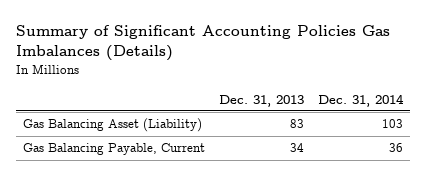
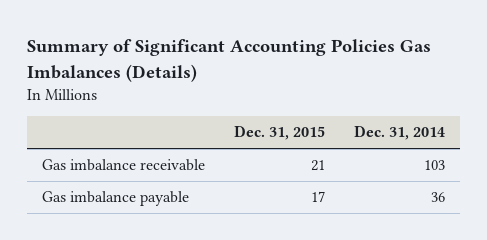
[218,94,304,107] Dec. 31, 2013 -> none
none -> [233,125,325,141] Dec. 31, 2015
[22,118,202,133] Gas Balancing Asset (Liability) -> [41,159,205,172] Gas imbalance receivable
[22,143,205,156] Gas Balancing Payable, Current -> [41,191,189,207] Gas imbalance payable

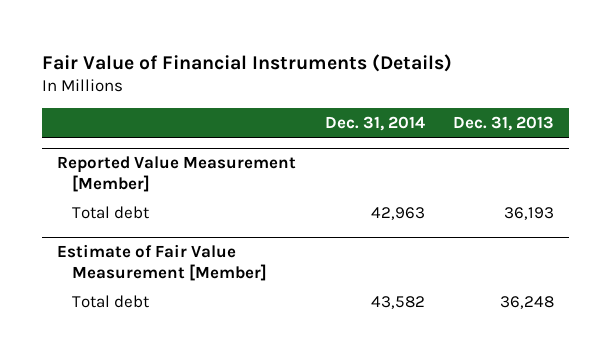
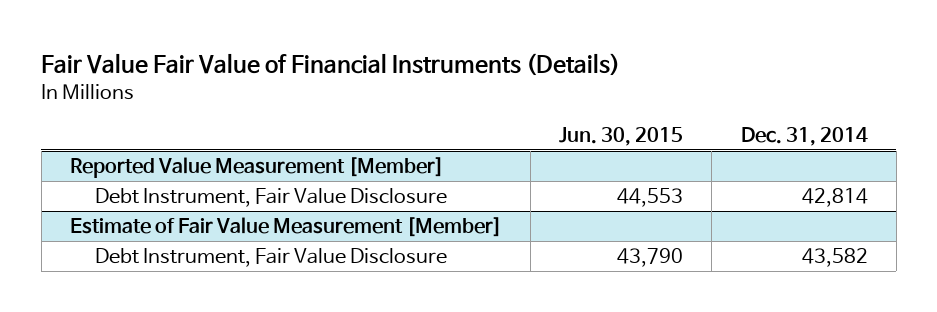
[42,53,453,72] Fair Value of Financial Instruments (Details) -> [41,53,621,77] Fair Value Fair Value of Financial Instruments (Details)
[453,116,555,132] Dec. 31, 2013 -> none
none -> [559,126,684,146] Jun. 30, 2015
[72,205,150,219] Total debt -> none
none -> [94,188,447,208] Debt Instrument, Fair Value Disclosure
[72,294,150,308] Total debt -> [94,248,447,268] Debt Instrument, Fair Value Disclosure

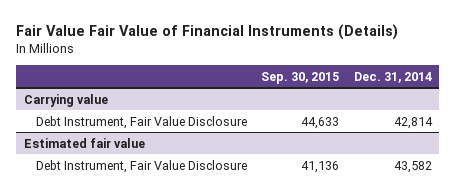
[559,126,684,146] Jun. 30, 2015 -> none
none -> [261,71,340,84] Sep. 30, 2015
[69,157,444,179] Reported Value Measurement [Member] -> [23,93,108,107] Carrying value
[69,217,502,238] Estimate of Fair Value Measurement [Member] -> [23,137,145,148] Estimated fair value

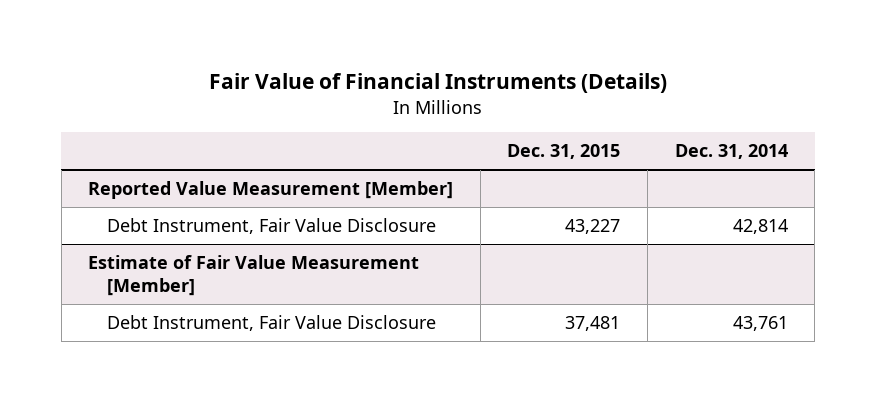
[16,23,399,40] Fair Value Fair Value of Financial Instruments (Details) -> [208,73,667,94] Fair Value of Financial Instruments (Details)
[261,71,340,84] Sep. 30, 2015 -> none
none -> [507,144,621,160] Dec. 31, 2015
[23,93,108,107] Carrying value -> [88,181,454,200] Reported Value Measurement [Member]
[23,137,145,148] Estimated fair value -> [88,255,420,296] Estimate of Fair Value Measurement [Member]
[394,160,433,173] 43,582 -> [732,316,788,332] 43,761

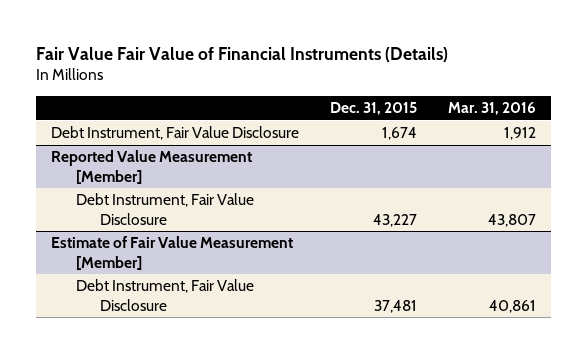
[208,73,667,94] Fair Value of Financial Instruments (Details) -> [35,46,448,62] Fair Value Fair Value of Financial Instruments (Details)
[674,144,788,160] Dec. 31, 2014 -> none
none -> [447,102,536,116] Mar. 31, 2016
none -> [51,126,300,141] Debt Instrument, Fair Value Disclosure

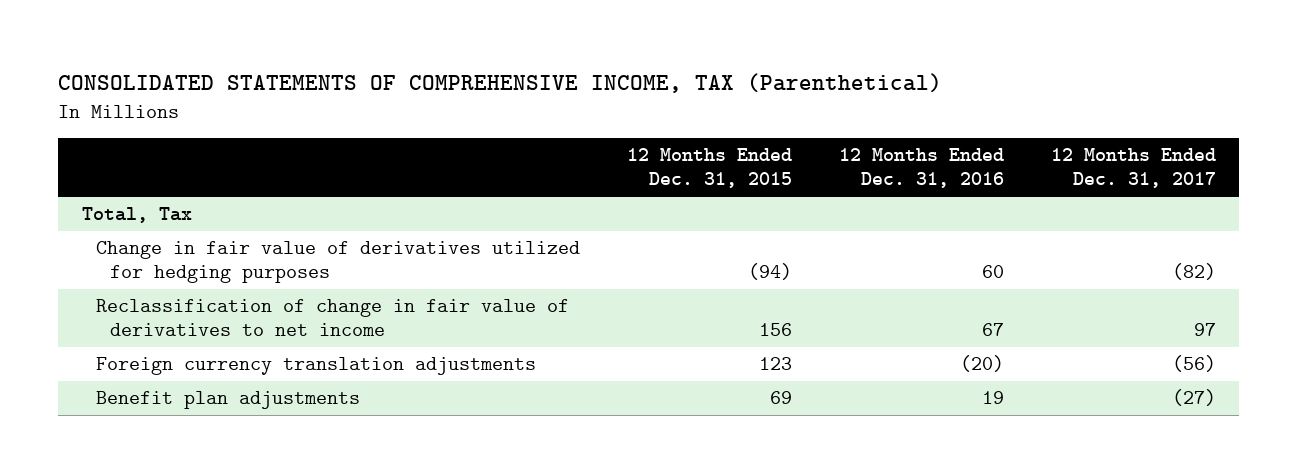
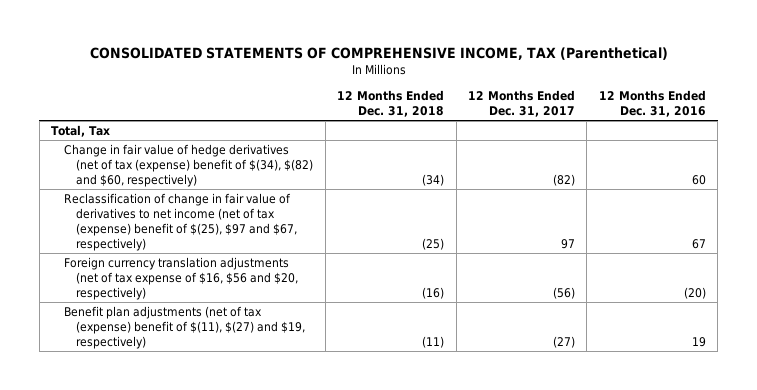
[626,148,792,189] 12 Months Ended Dec. 31, 2015 -> none
none -> [337,90,445,118] 12 Months Ended Dec. 31, 2018
[96,241,581,284] Change in fair value of derivatives utilized for hedging purposes -> [63,143,314,188] Change in fair value of hedge derivatives (net of tax (expense) benefit of $(34), $(82) and $60, respectively)
[96,299,570,337] Reclassification of change in fair value of derivatives to net income -> [63,192,298,252] Reclassification of change in fair value of derivatives to net income (net of tax (expense) benefit of $(25), $97 and $67, respectively)
[96,357,537,376] Foreign currency translation adjustments -> [63,256,299,301] Foreign currency translation adjustments (net of tax expense of $16, $56 and $20, respectively)
[96,391,361,410] Benefit plan adjustments -> [63,305,306,350] Benefit plan adjustments (net of tax (expense) benefit of $(11), $(27) and $19, respectively)

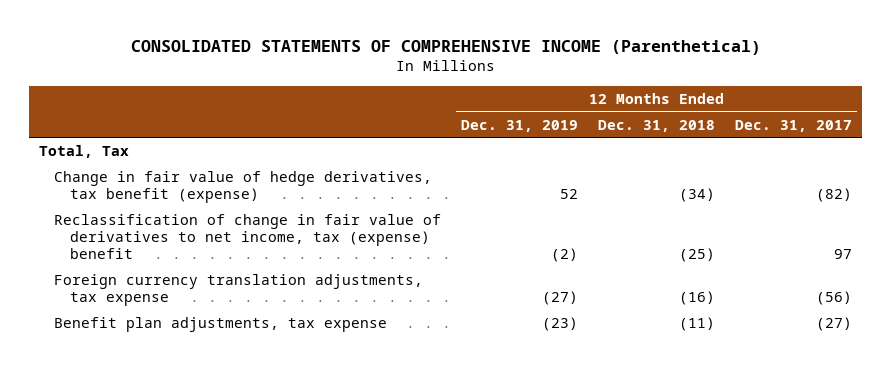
[89,47,668,61] CONSOLIDATED STATEMENTS OF COMPREHENSIVE INCOME, TAX (Parenthetical) -> [130,39,761,55] CONSOLIDATED STATEMENTS OF COMPREHENSIVE INCOME (Parenthetical)
[598,90,706,118] 12 Months Ended Dec. 31, 2016 -> none
none -> [461,119,579,132] Dec. 31, 2019
[63,143,314,188] Change in fair value of hedge derivatives (net of tax (expense) benefit of $(34), $(82) and $60, respectively) -> [54,171,433,204] Change in fair value of hedge derivatives, tax benefit (expense)
[63,192,298,252] Reclassification of change in fair value of derivatives to net income (net of tax (expense) benefit of $(25), $97 and $67, respectively) -> [54,214,442,260] Reclassification of change in fair value of derivatives to net income, tax (expense) benefit
[63,256,299,301] Foreign currency translation adjustments (net of tax expense of $16, $56 and $20, respectively) -> [54,274,424,307] Foreign currency translation adjustments, tax expense
[63,305,306,350] Benefit plan adjustments (net of tax (expense) benefit of $(11), $(27) and $19, respectively) -> [54,317,388,333] Benefit plan adjustments, tax expense

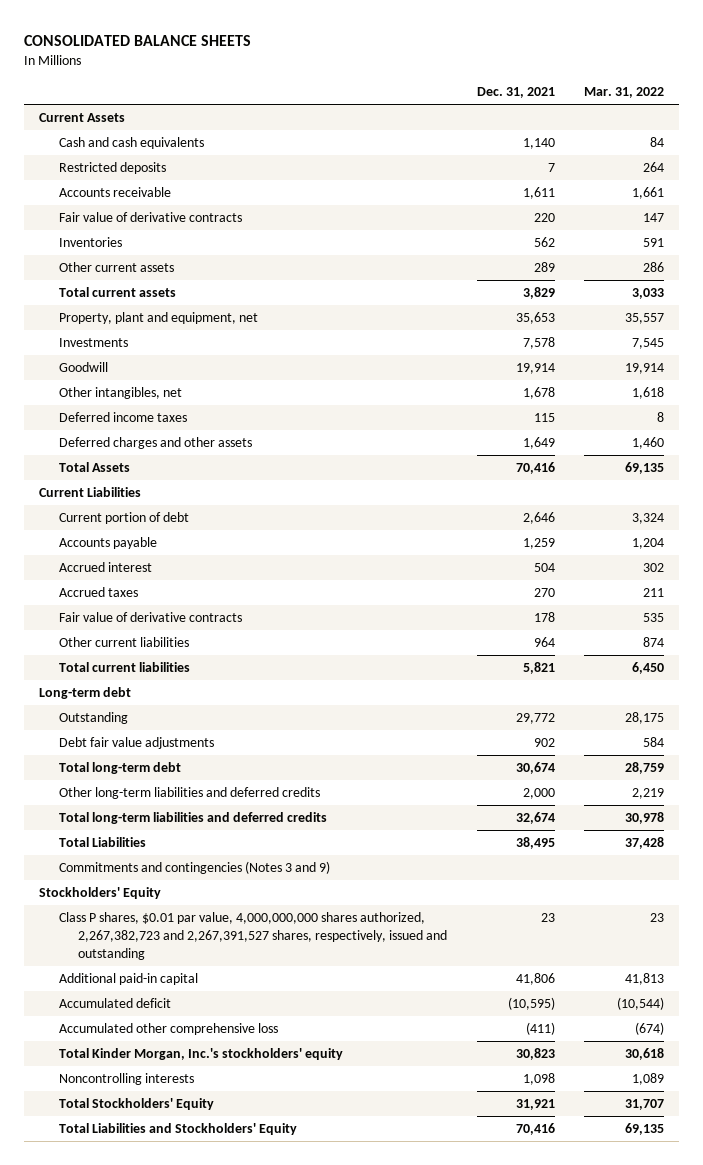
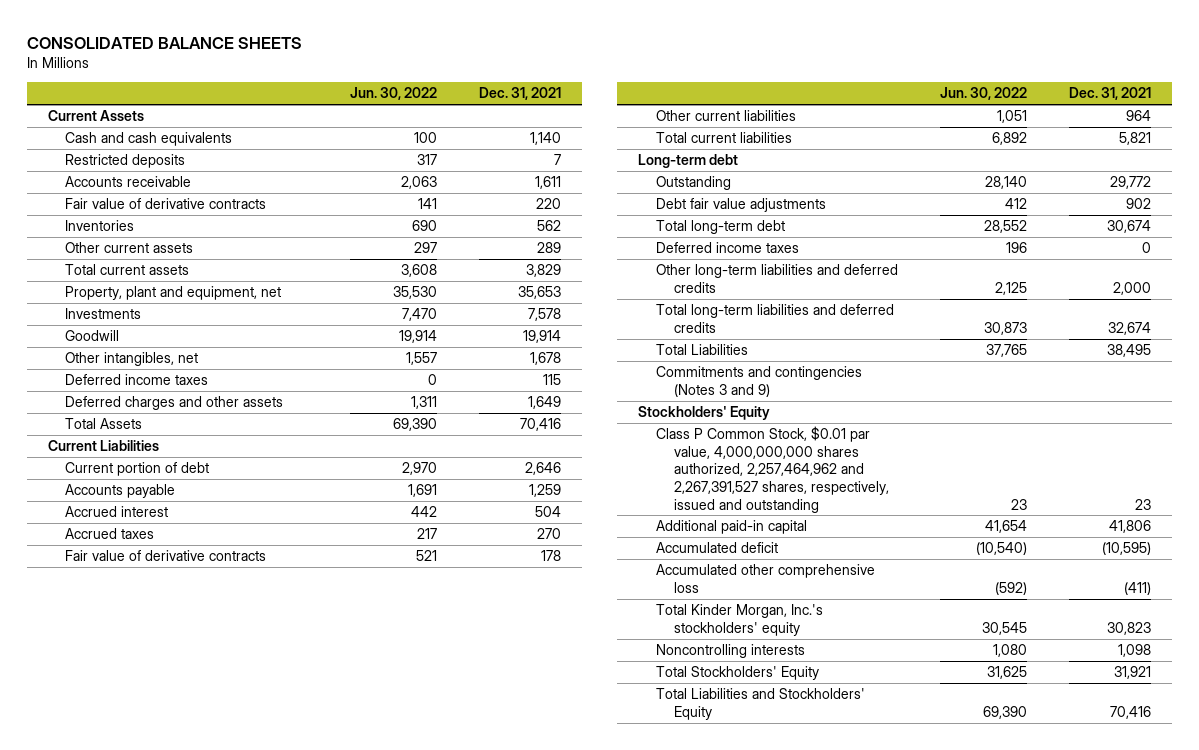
[584,87,665,99] Mar. 31, 2022 -> none
none -> [349,87,437,101] Jun. 30, 2022
none -> [655,242,799,254] Deferred income taxes
[58,912,448,960] Class P shares, $0.01 par value, 4,000,000,000 shares authorized, 2,267,382,723 and 2,267,391,527 shares, respectively, issued and outstanding -> [655,426,889,513] Class P Common Stock, $0.01 par value, 4,000,000,000 shares authorized, 2,257,464,962 and 2,267,391,527 shares, respectively, issued and outstanding

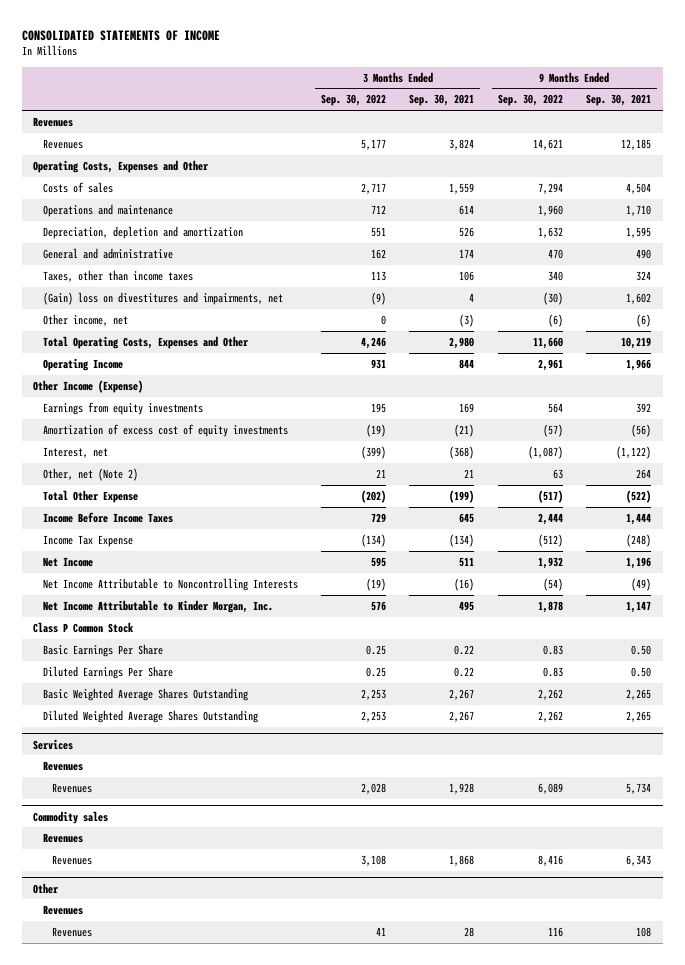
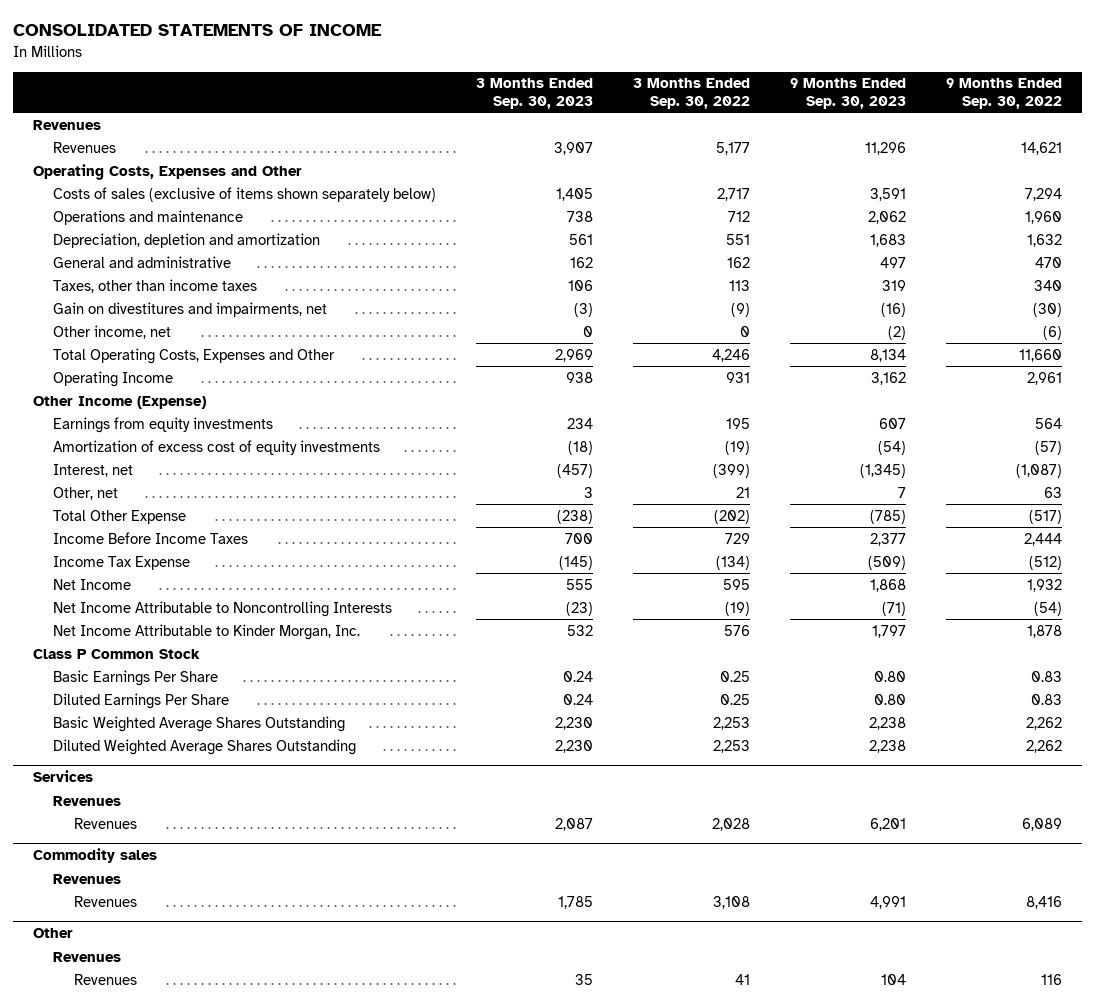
[409,94,475,107] Sep. 30, 2021 -> none
[586,94,652,107] Sep. 30, 2021 -> none
none -> [476,78,594,110] 3 Months Ended Sep. 30, 2023
none -> [790,78,907,110] 9 Months Ended Sep. 30, 2023
[42,181,113,193] Costs of sales -> [53,186,437,202] Costs of sales (exclusive of items shown separately below)
[42,291,283,305] (Gain) loss on divestitures and impairments, net -> [53,301,328,317] Gain on divestitures and impairments, net
[42,467,138,481] Other, net (Note 2) -> [53,486,119,500] Other, net

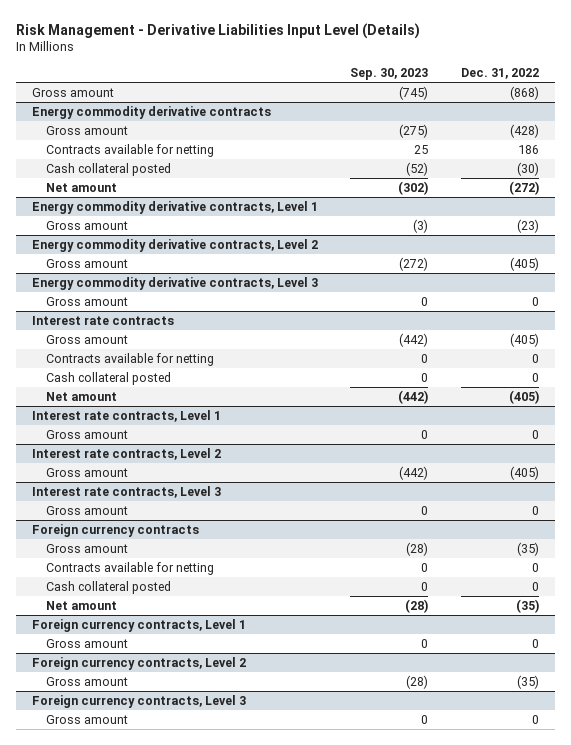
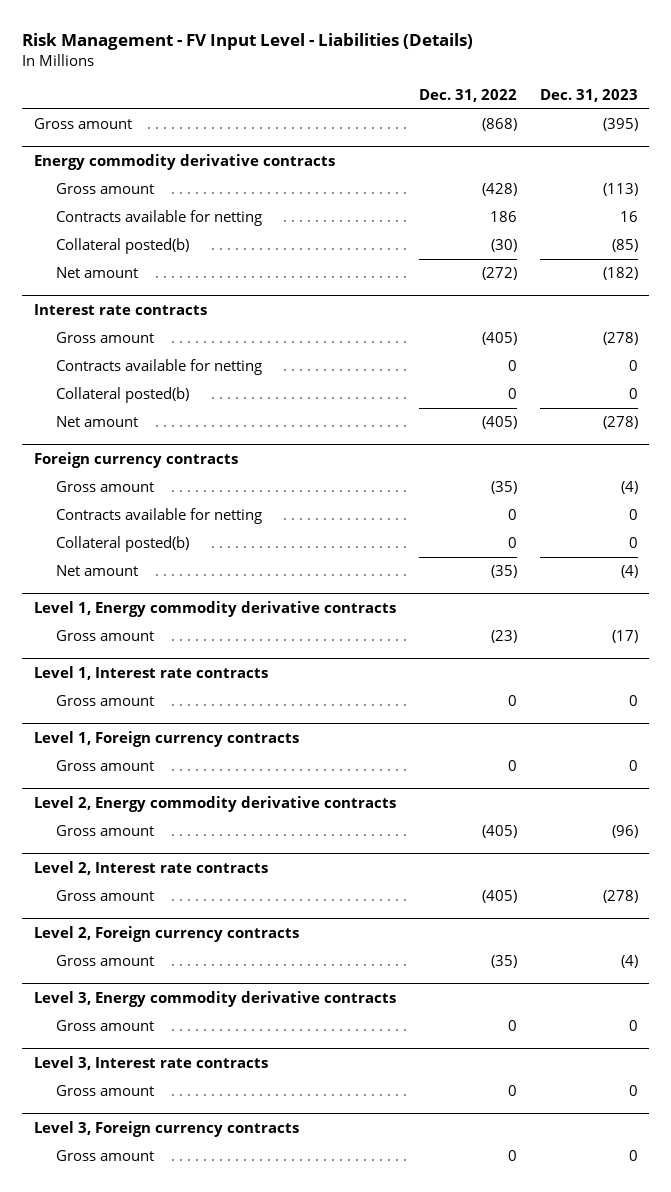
[15,22,420,39] Risk Management - Derivative Liabilities Input Level (Details) -> [22,32,474,50] Risk Management - FV Input Level - Liabilities (Details)
[350,68,429,81] Sep. 30, 2023 -> none
none -> [539,89,638,103] Dec. 31, 2023
[45,162,171,176] Cash collateral posted -> [56,238,190,255] Collateral posted(b)
[31,200,318,214] Energy commodity derivative contracts, Level 1 -> none
[45,220,128,230] Gross amount -> none
[31,238,318,252] Energy commodity derivative contracts, Level 2 -> none
[45,258,128,268] Gross amount -> none
[31,276,318,290] Energy commodity derivative contracts, Level 3 -> none
[45,296,128,306] Gross amount -> none
[45,371,171,385] Cash collateral posted -> [56,387,190,404] Collateral posted(b)
[31,409,221,422] Interest rate contracts, Level 1 -> none
[45,429,128,439] Gross amount -> none
[31,447,221,460] Interest rate contracts, Level 2 -> none
[45,467,128,477] Gross amount -> none
[31,485,221,498] Interest rate contracts, Level 3 -> none
[45,505,128,515] Gross amount -> none
[45,580,171,594] Cash collateral posted -> [56,536,190,553] Collateral posted(b)
[31,618,246,632] Foreign currency contracts, Level 1 -> none
none -> [33,601,396,618] Level 1, Energy commodity derivative contracts
none -> [56,630,155,642] Gross amount
none -> [33,666,268,681] Level 1, Interest rate contracts
none -> [33,731,299,748] Level 1, Foreign currency contracts
none -> [56,760,155,772] Gross amount
none -> [33,796,396,813] Level 2, Energy commodity derivative contracts
none -> [56,825,155,837] Gross amount
none -> [33,861,268,876] Level 2, Interest rate contracts
none -> [56,890,155,902] Gross amount
[31,656,246,670] Foreign currency contracts, Level 2 -> [33,926,299,943] Level 2, Foreign currency contracts
[31,694,246,708] Foreign currency contracts, Level 3 -> none
none -> [33,991,396,1008] Level 3, Energy commodity derivative contracts
none -> [33,1056,268,1071] Level 3, Interest rate contracts
none -> [56,1085,155,1097] Gross amount
none -> [33,1121,299,1138] Level 3, Foreign currency contracts
none -> [56,1150,155,1162] Gross amount

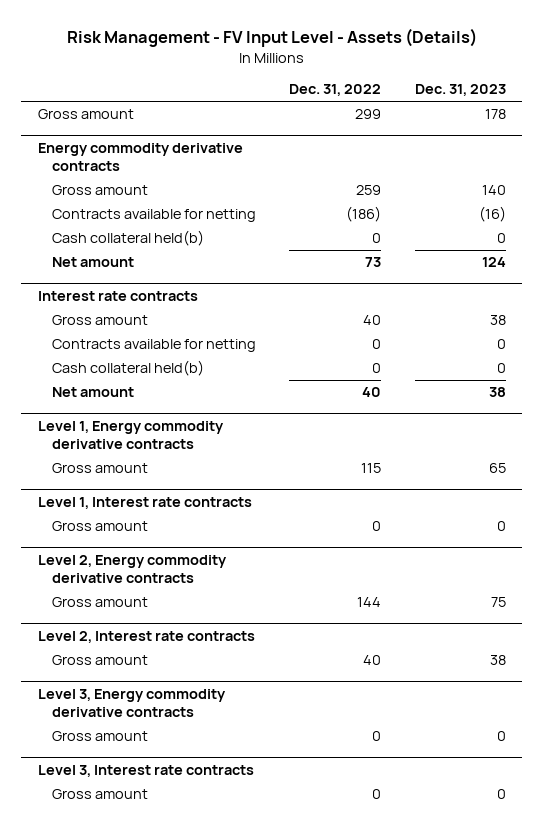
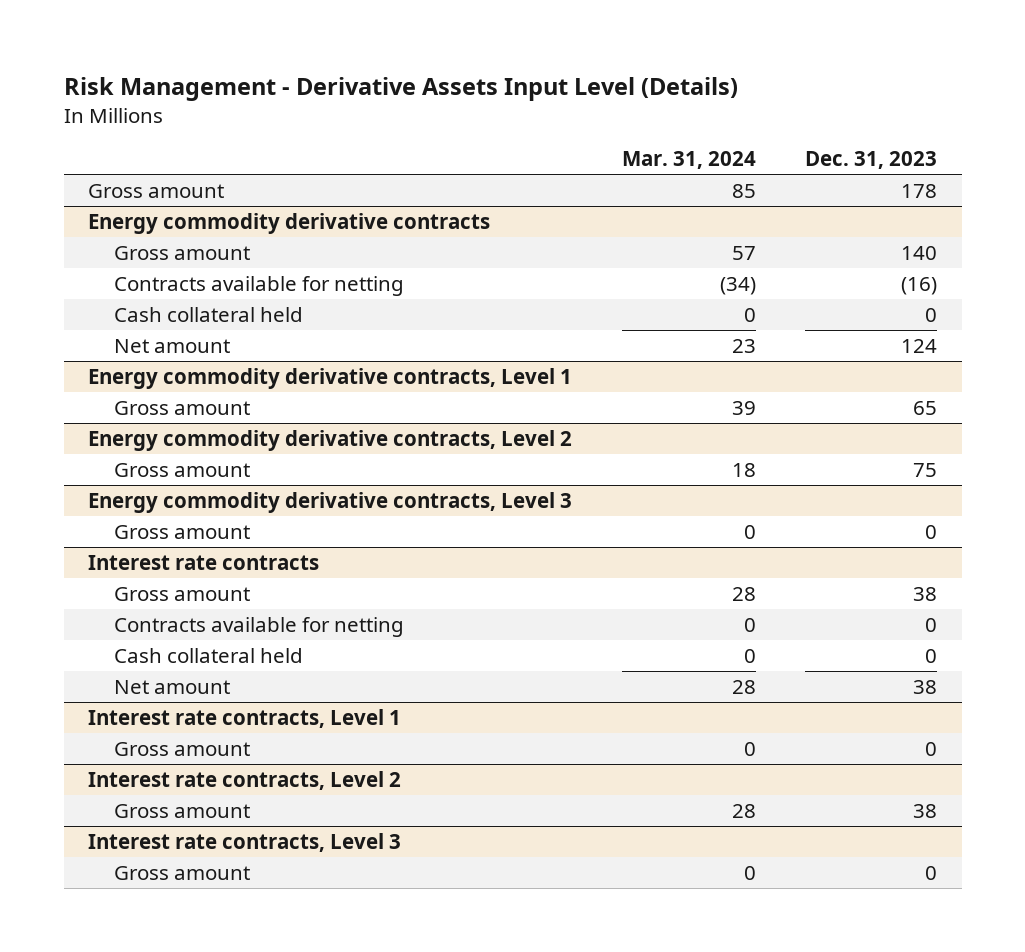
[66,28,477,48] Risk Management - FV Input Level - Assets (Details) -> [63,77,738,102] Risk Management - Derivative Assets Input Level (Details)
[289,84,382,97] Dec. 31, 2022 -> none
none -> [621,150,756,169] Mar. 31, 2024
[52,230,205,247] Cash collateral held(b) -> [114,306,304,322] Cash collateral held
none -> [88,367,573,389] Energy commodity derivative contracts, Level 1
none -> [114,400,251,415] Gross amount
none -> [88,429,573,451] Energy commodity derivative contracts, Level 2
none -> [114,462,251,477] Gross amount
none -> [88,491,573,513] Energy commodity derivative contracts, Level 3
none -> [114,524,251,539] Gross amount
[52,360,205,377] Cash collateral held(b) -> [114,647,304,663] Cash collateral held
[37,420,224,449] Level 1, Energy commodity derivative contracts -> none
[52,463,149,474] Gross amount -> none
[37,496,252,509] Level 1, Interest rate contracts -> [88,708,402,728] Interest rate contracts, Level 1
[37,554,227,583] Level 2, Energy commodity derivative contracts -> none
[52,597,149,608] Gross amount -> none
[37,630,255,643] Level 2, Interest rate contracts -> [88,770,402,790] Interest rate contracts, Level 2
[37,688,226,717] Level 3, Energy commodity derivative contracts -> none
[52,731,149,742] Gross amount -> none
[37,764,254,777] Level 3, Interest rate contracts -> [88,832,402,852] Interest rate contracts, Level 3

